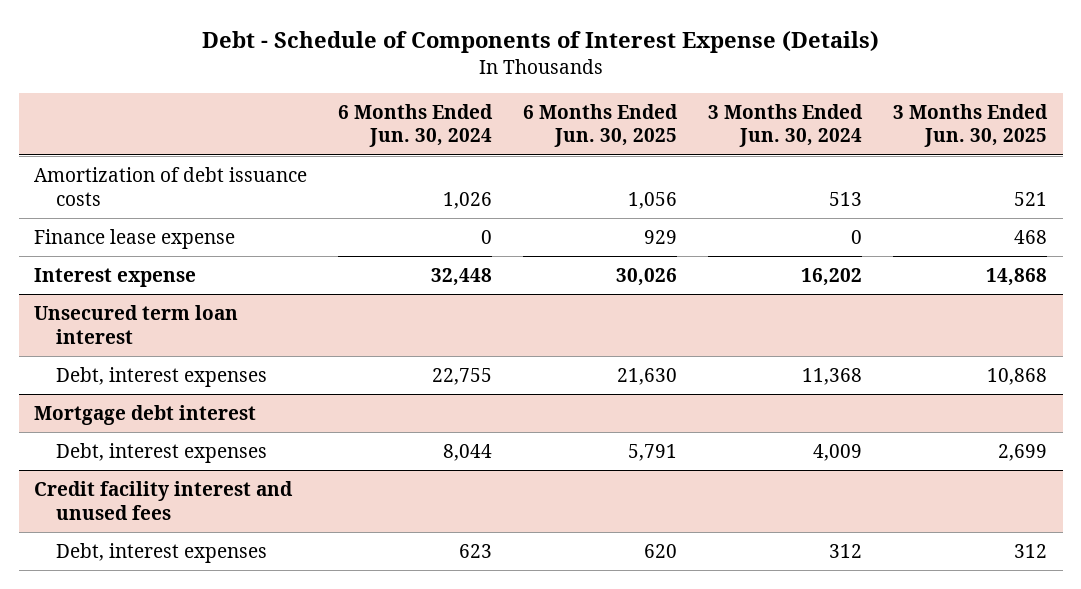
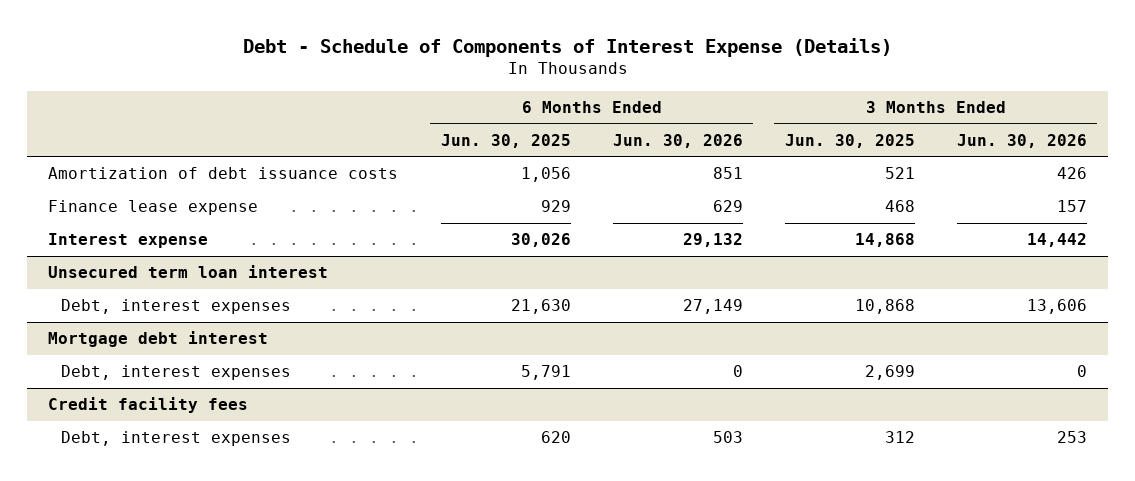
[338,103,494,148] 6 Months Ended Jun. 30, 2024 -> none
[708,103,864,148] 3 Months Ended Jun. 30, 2024 -> none
none -> [612,133,743,148] Jun. 30, 2026
none -> [956,133,1087,148] Jun. 30, 2026
[34,480,294,520] Credit facility interest and unused fees -> [48,397,249,414] Credit facility fees

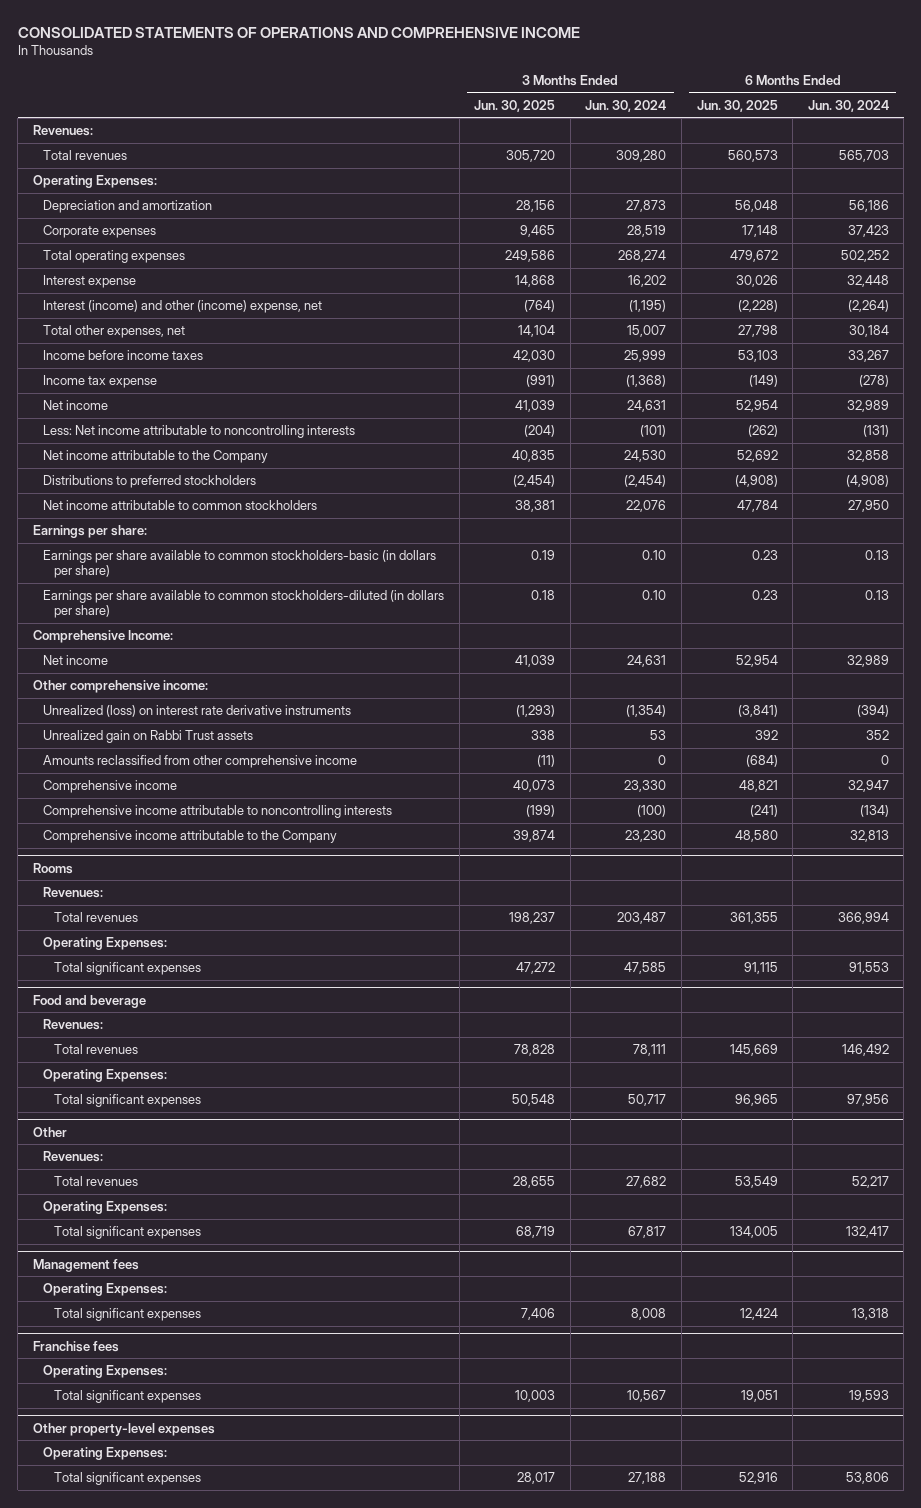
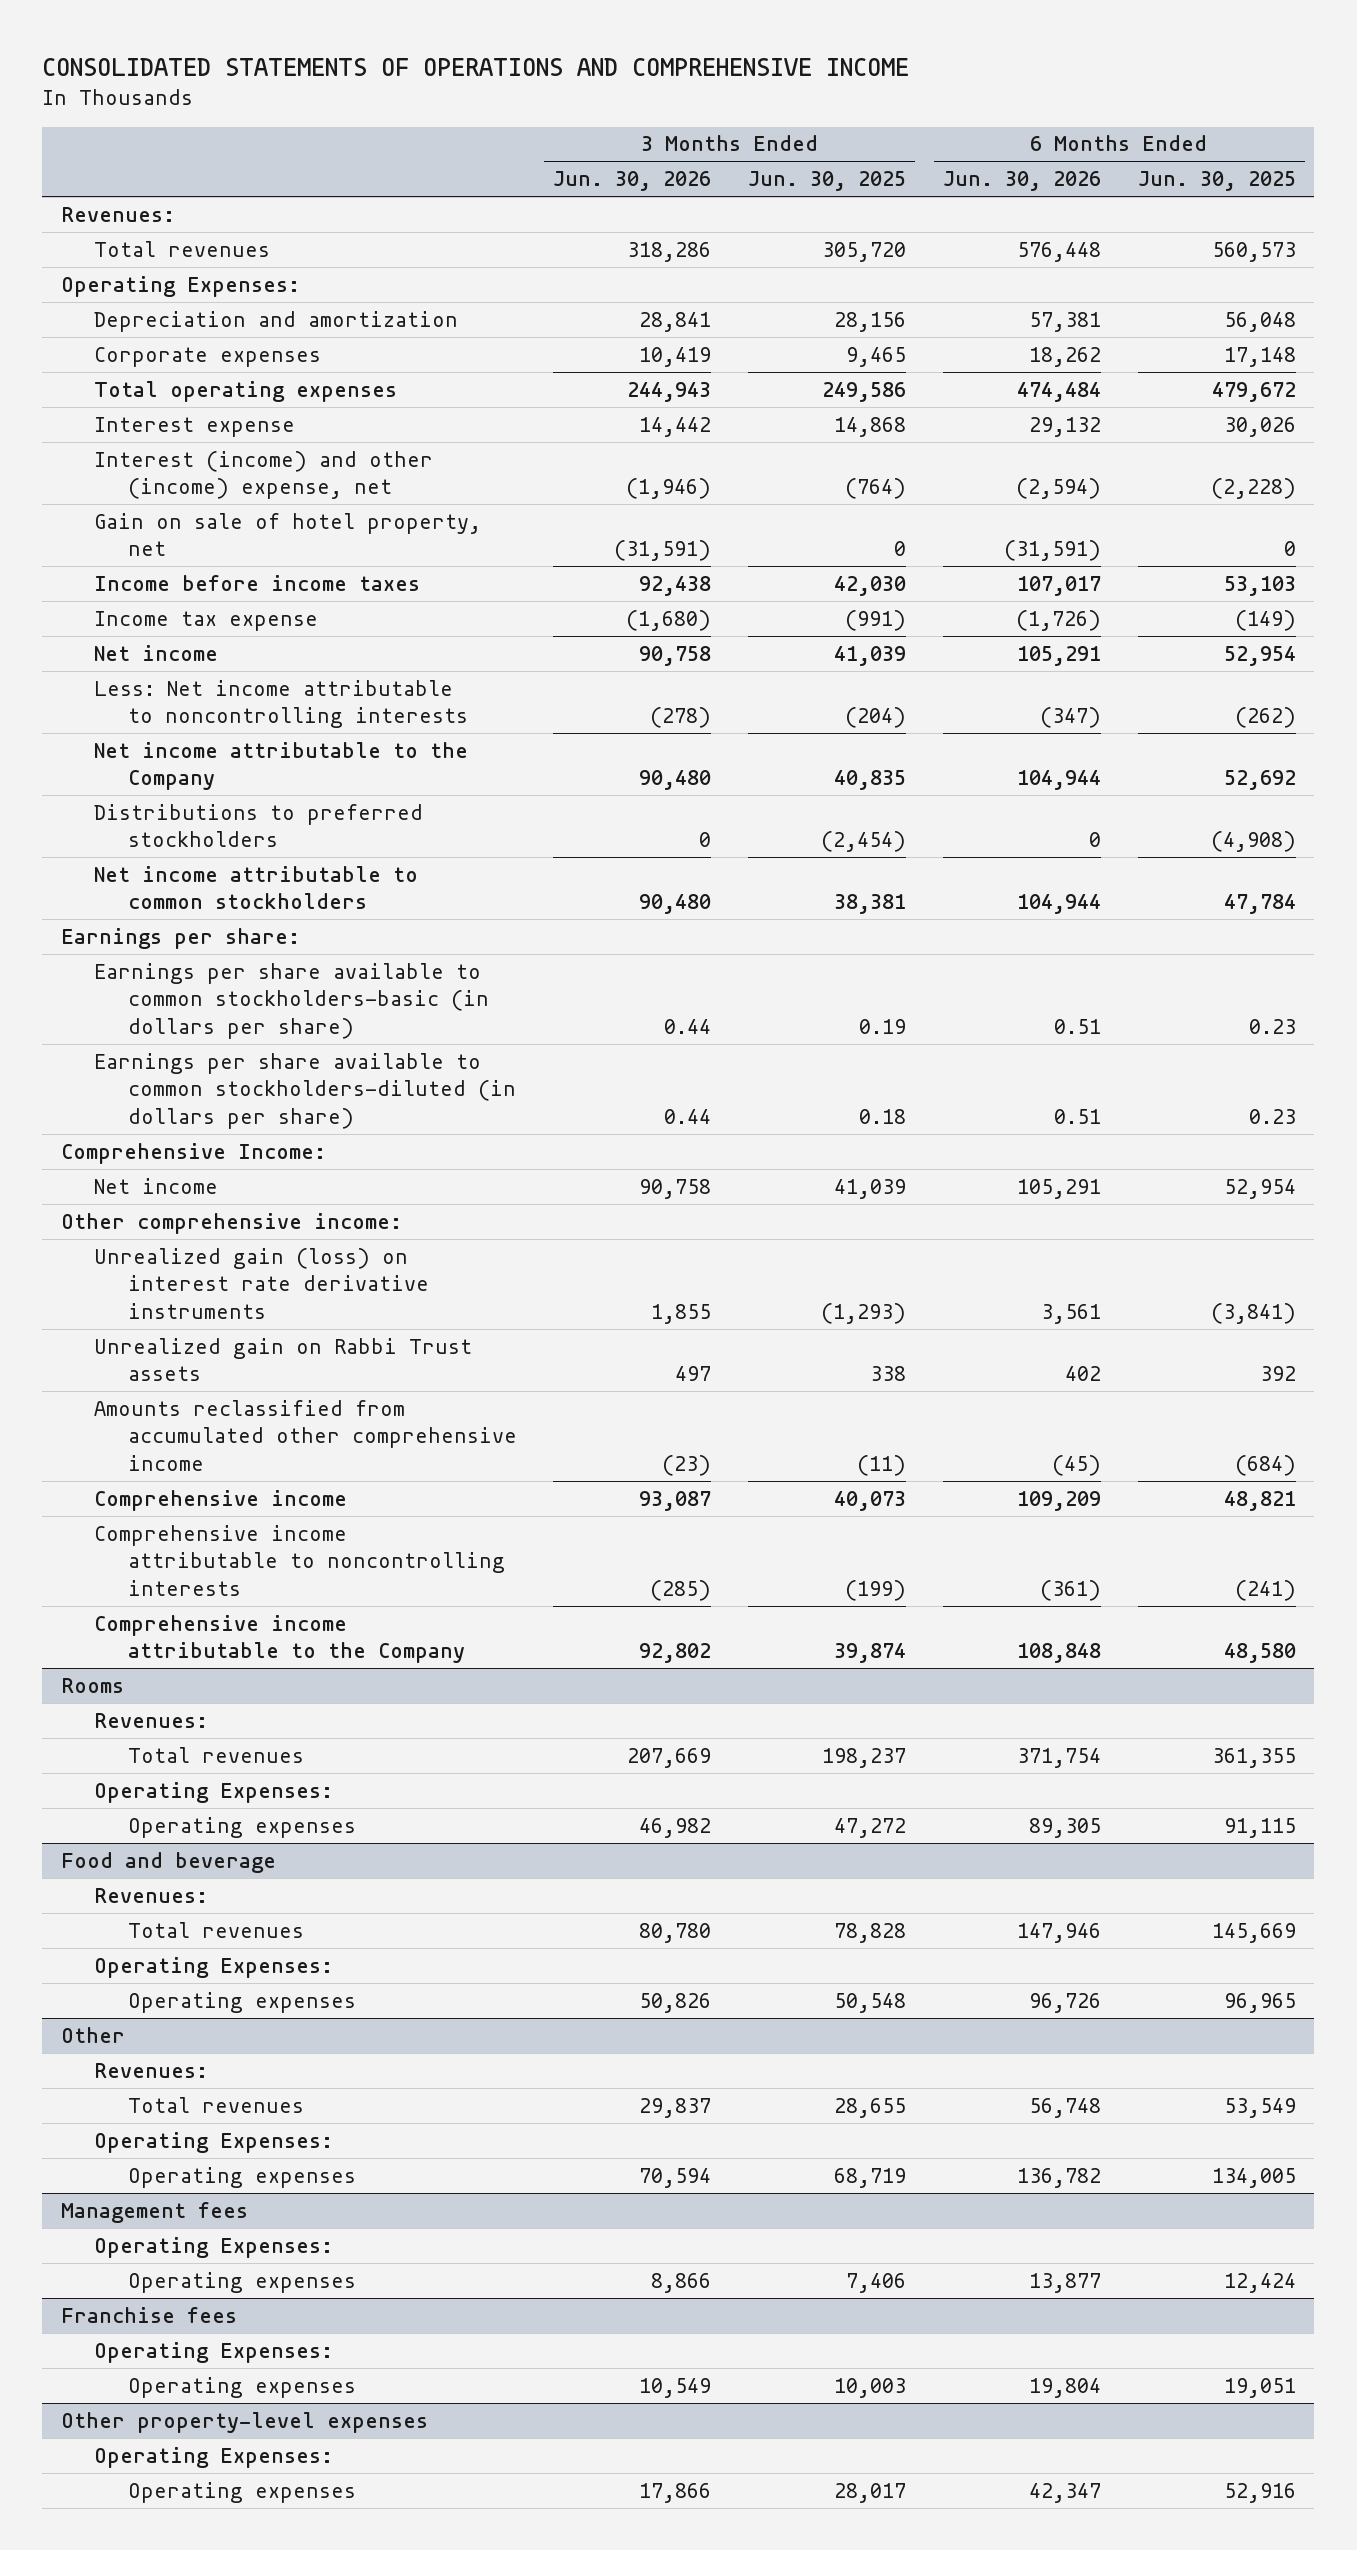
[585,99,667,112] Jun. 30, 2024 -> none
[807,99,889,112] Jun. 30, 2024 -> none
none -> [553,171,712,192] Jun. 30, 2026
none -> [943,171,1102,192] Jun. 30, 2026
[43,325,186,339] Total other expenses, net -> none
none -> [94,512,482,557] Gain on sale of hotel property, net
[43,705,352,718] Unrealized (loss) on interest rate derivative instruments -> [94,1247,429,1319] Unrealized gain (loss) on interest rate derivative instruments
[43,755,358,769] Amounts reclassified from other comprehensive income -> [94,1399,517,1471] Amounts reclassified from accumulated other comprehensive income
[54,962,202,976] Total significant expenses -> [127,1816,356,1838] Operating expenses
[54,1094,202,1108] Total significant expenses -> [127,1991,356,2013] Operating expenses
[54,1226,202,1240] Total significant expenses -> [127,2166,356,2188] Operating expenses
[54,1308,202,1322] Total significant expenses -> [127,2271,356,2293] Operating expenses
[54,1390,202,1404] Total significant expenses -> [127,2376,356,2398] Operating expenses
[54,1472,202,1486] Total significant expenses -> [127,2481,356,2503] Operating expenses

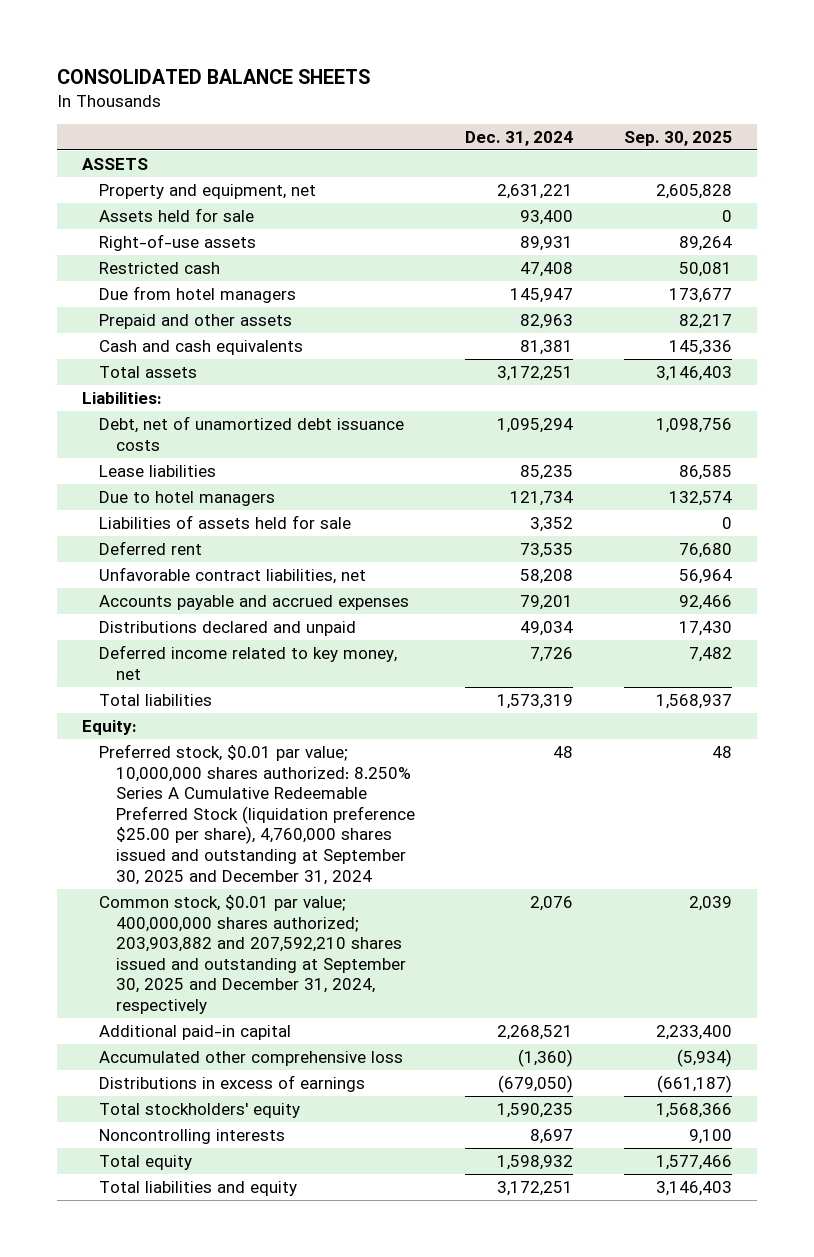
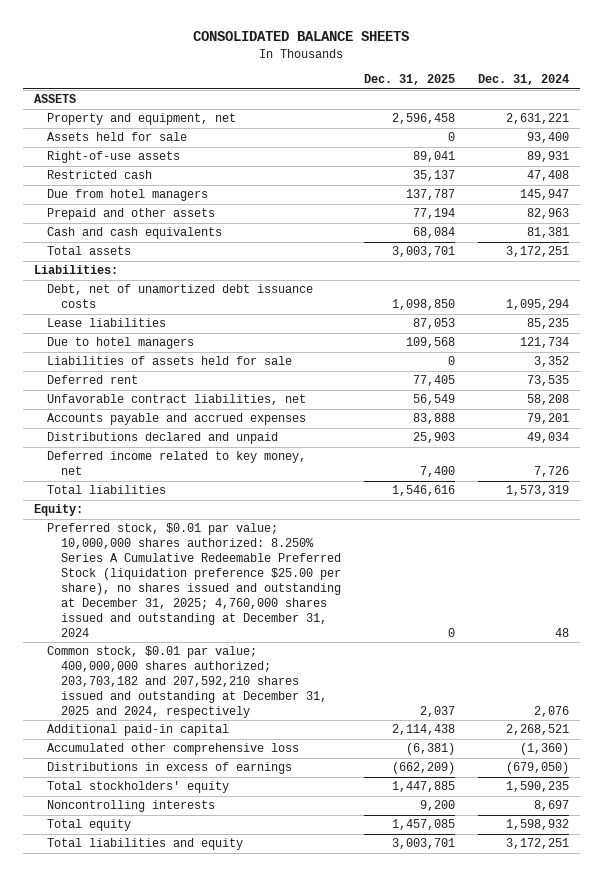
[623,130,732,146] Sep. 30, 2025 -> none
none -> [363,74,455,86] Dec. 31, 2025
[99,744,416,885] Preferred stock, $0.01 par value; 10,000,000 shares authorized: 8.250% Series A Cumulative Redeemable Preferred Stock (liquidation preference $25.00 per share), 4,760,000 shares issued and outstanding at September 30, 2025 and December 31, 2024 -> [47,523,341,637] Preferred stock, $0.01 par value; 10,000,000 shares authorized: 8.250% Series A Cumulative Redeemable Preferred Stock (liquidation preference $25.00 per share), no shares issued and outstanding at December 31, 2025; 4,760,000 shares issued and outstanding at December 31, 2024
[99,895,407,1015] Common stock, $0.01 par value; 400,000,000 shares authorized; 203,903,882 and 207,592,210 shares issued and outstanding at September 30, 2025 and December 31, 2024, respectively -> [47,646,327,718] Common stock, $0.01 par value; 400,000,000 shares authorized; 203,703,182 and 207,592,210 shares issued and outstanding at December 31, 2025 and 2024, respectively

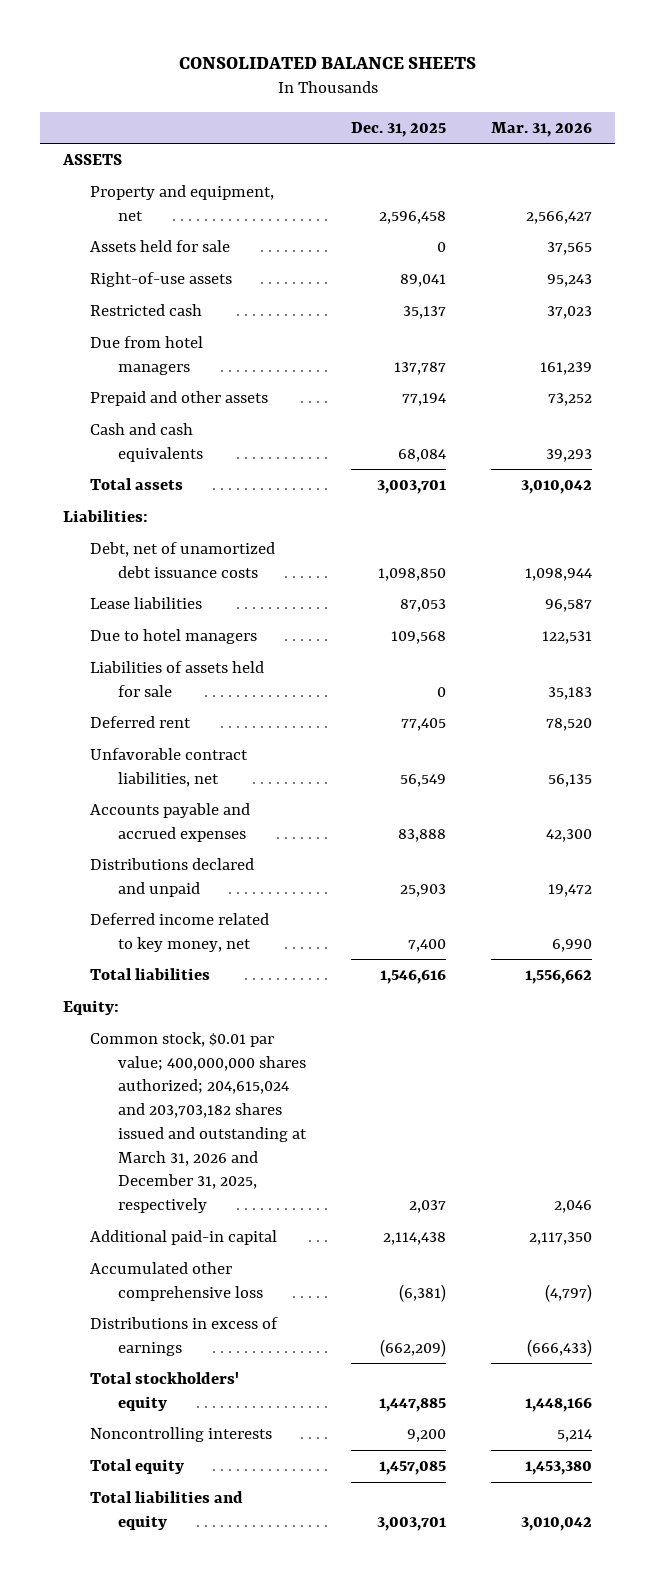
[477,74,569,86] Dec. 31, 2024 -> none
none -> [491,121,593,137] Mar. 31, 2026
[47,523,341,637] Preferred stock, $0.01 par value; 10,000,000 shares authorized: 8.250% Series A Cumulative Redeemable Preferred Stock (liquidation preference $25.00 per share), no shares issued and outstanding at December 31, 2025; 4,760,000 shares issued and outstanding at December 31, 2024 -> none
[47,646,327,718] Common stock, $0.01 par value; 400,000,000 shares authorized; 203,703,182 and 207,592,210 shares issued and outstanding at December 31, 2025 and 2024, respectively -> [90,1031,307,1214] Common stock, $0.01 par value; 400,000,000 shares authorized; 204,615,024 and 203,703,182 shares issued and outstanding at March 31, 2026 and December 31, 2025, respectively

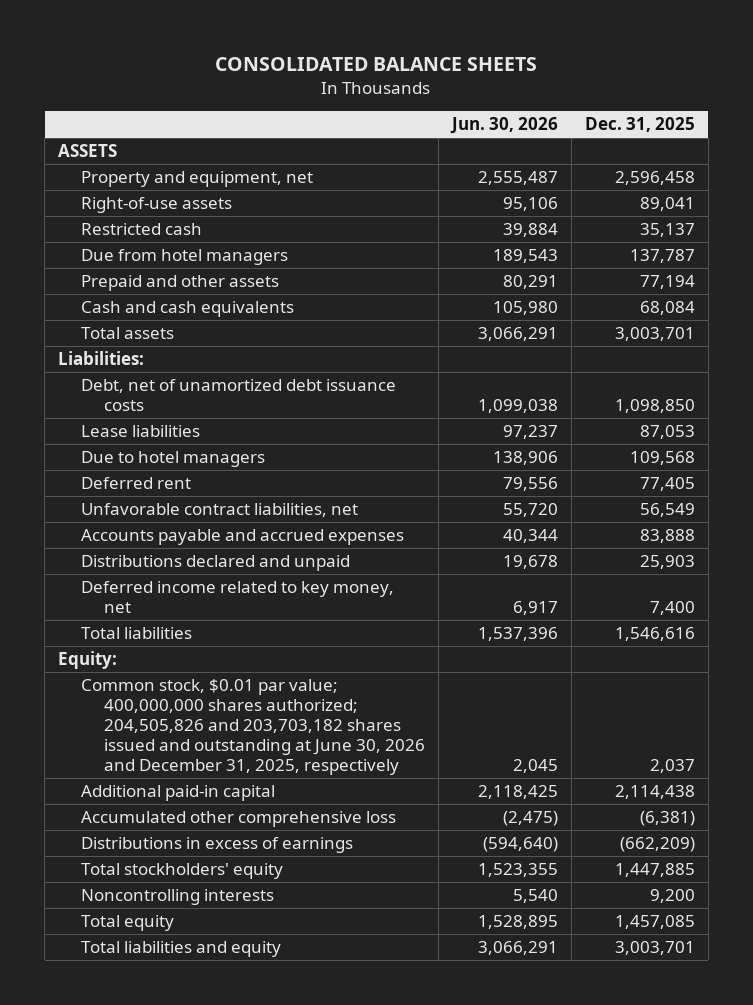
[491,121,593,137] Mar. 31, 2026 -> none
none -> [449,116,558,134] Jun. 30, 2026
[90,239,231,252] Assets held for sale -> none
[90,660,265,697] Liabilities of assets held for sale -> none
[90,1031,307,1214] Common stock, $0.01 par value; 400,000,000 shares authorized; 204,615,024 and 203,703,182 shares issued and outstanding at March 31, 2026 and December 31, 2025, respectively -> [81,679,425,775] Common stock, $0.01 par value; 400,000,000 shares authorized; 204,505,826 and 203,703,182 shares issued and outstanding at June 30, 2026 and December 31, 2025, respectively

